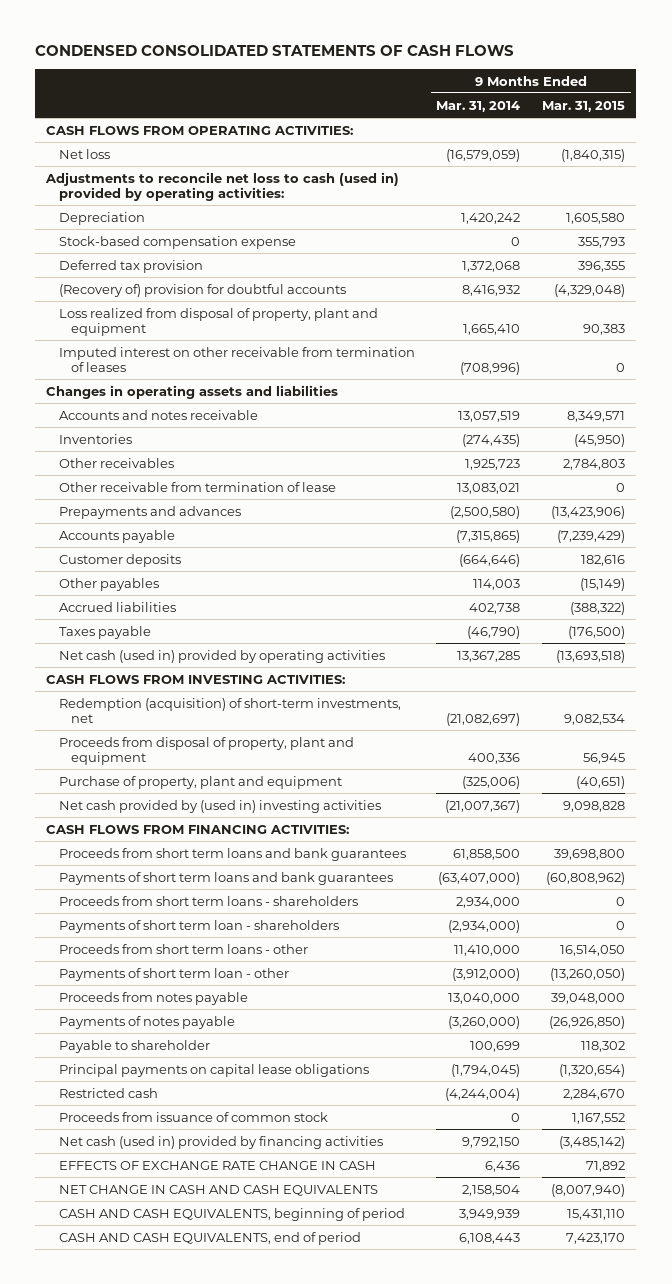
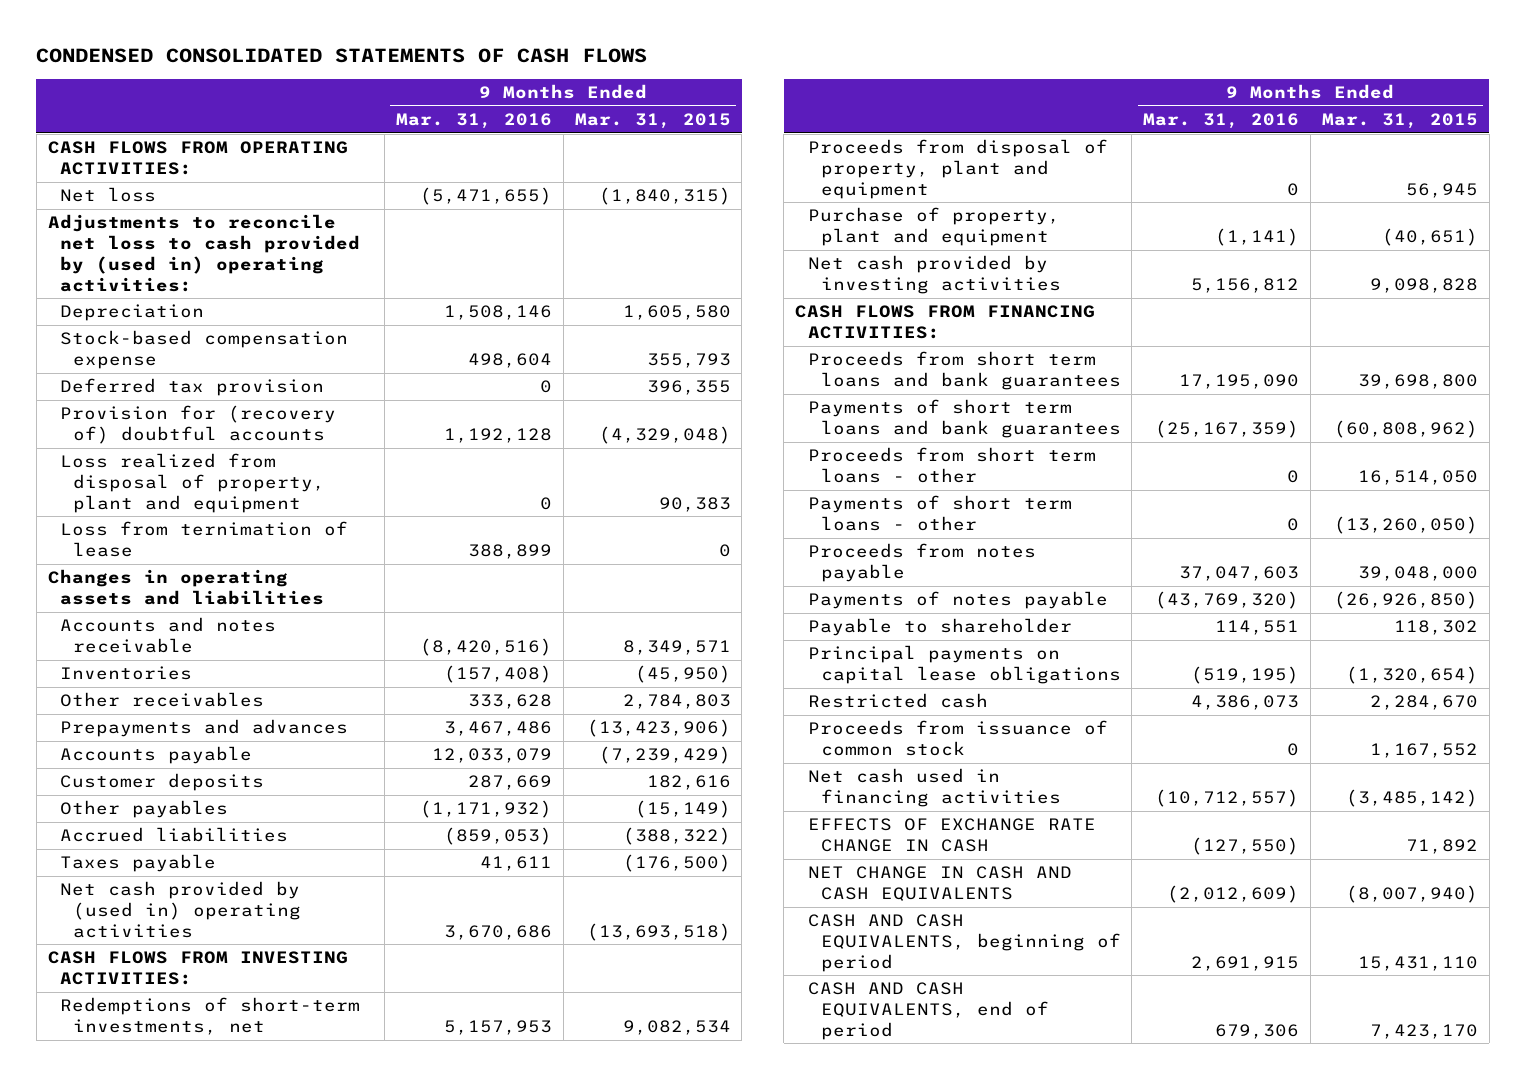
[436,100,521,112] Mar. 31, 2014 -> none
none -> [395,113,552,130] Mar. 31, 2016
[45,171,400,201] Adjustments to reconcile net loss to cash (used in) provided by operating activities: -> [47,214,361,292] Adjustments to reconcile net loss to cash provided by (used in) operating activities:
[58,283,346,297] (Recovery of) provision for doubtful accounts -> [60,405,337,445] Provision for (recovery of) doubtful accounts
[58,346,415,372] Imputed interest on other receivable from termination of leases -> none
none -> [60,521,349,558] Loss from ternimation of lease
[58,481,336,492] Other receivable from termination of lease -> none
[58,649,385,663] Net cash (used in) provided by operating activities -> [60,881,302,938] Net cash provided by (used in) operating activities
[58,697,401,723] Redemption (acquisition) of short-term investments, net -> [60,997,361,1036] Redemptions of short-term investments, net
[58,799,381,813] Net cash provided by (used in) investing activities -> [807,255,1061,295] Net cash provided by investing activities
[58,895,358,906] Proceeds from short term loans - shareholders -> none
[58,919,339,933] Payments of short term loan - shareholders -> none
[58,967,289,981] Payments of short term loan - other -> [807,495,1072,532] Payments of short term loans - other
[58,1135,383,1149] Net cash (used in) provided by financing activities -> [807,768,1061,808] Net cash used in financing activities

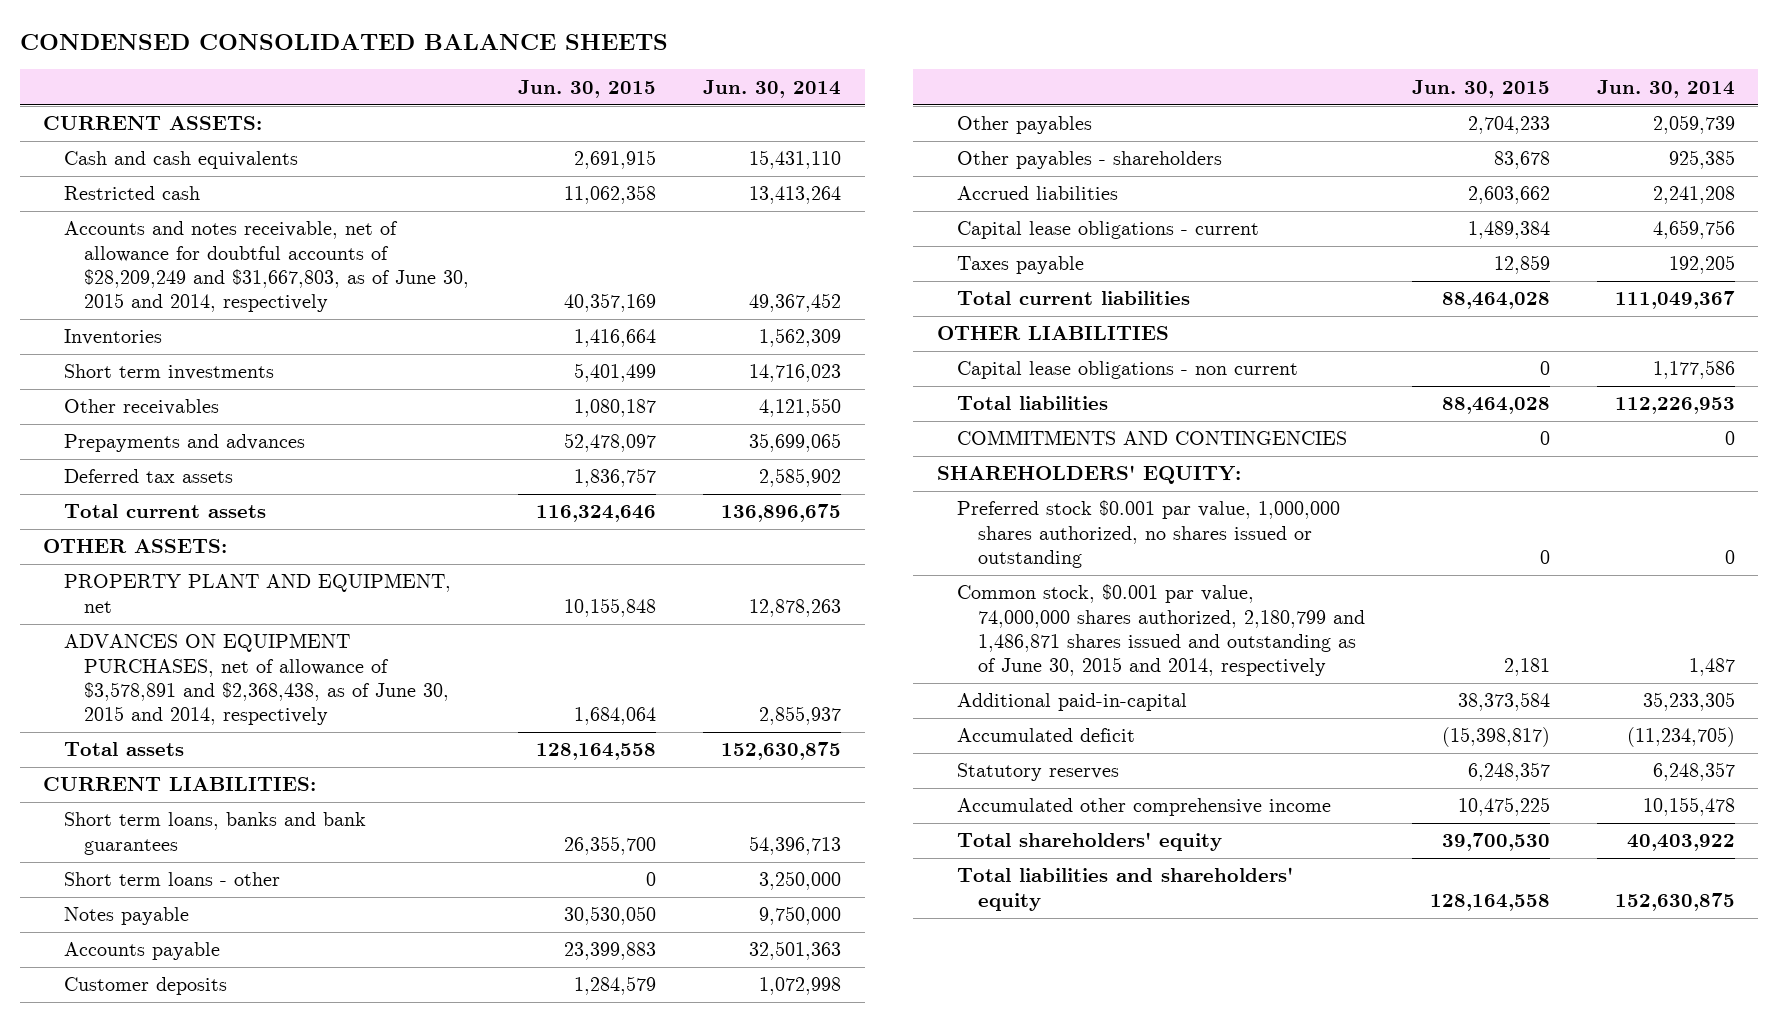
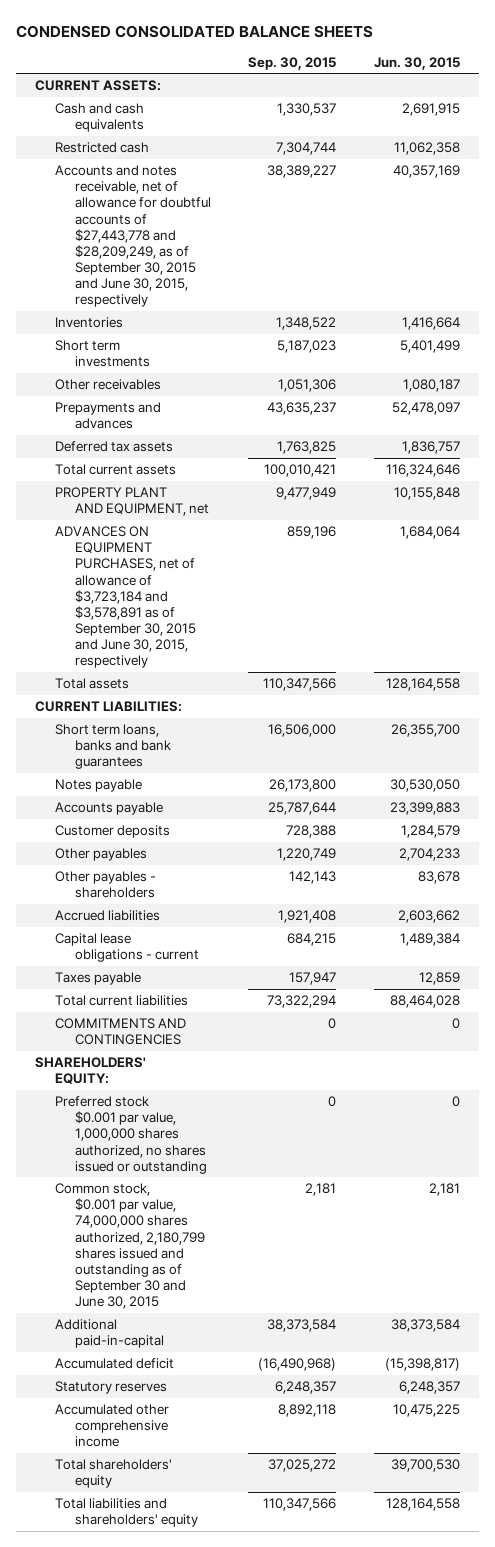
[703,79,842,98] Jun. 30, 2014 -> none
none -> [248,56,337,70] Sep. 30, 2015
[63,221,470,313] Accounts and notes receivable, net of allowance for doubtful accounts of $28,209,249 and $31,667,803, as of June 30, 2015 and 2014, respectively -> [54,165,211,308] Accounts and notes receivable, net of allowance for doubtful accounts of $27,443,778 and $28,209,249, as of September 30, 2015 and June 30, 2015, respectively
[43,539,228,554] OTHER ASSETS: -> none
[63,633,450,726] ADVANCES ON EQUIPMENT PURCHASES, net of allowance of $3,578,891 and $2,368,438, as of June 30, 2015 and 2014, respectively -> [54,526,196,669] ADVANCES ON EQUIPMENT PURCHASES, net of allowance of $3,723,184 and $3,578,891 as of September 30, 2015 and June 30, 2015, respectively
[63,872,280,887] Short term loans - other -> none
[936,326,1169,341] OTHER LIABILITIES -> none
[957,361,1299,380] Capital lease obligations - non current -> none
[957,396,1109,411] Total liabilities -> none
[957,584,1365,677] Common stock, $0.001 par value, 74,000,000 shares authorized, 2,180,799 and 1,486,871 shares issued and outstanding as of June 30, 2015 and 2014, respectively -> [54,1183,205,1310] Common stock, $0.001 par value, 74,000,000 shares authorized, 2,180,799 shares issued and outstanding as of September 30 and June 30, 2015

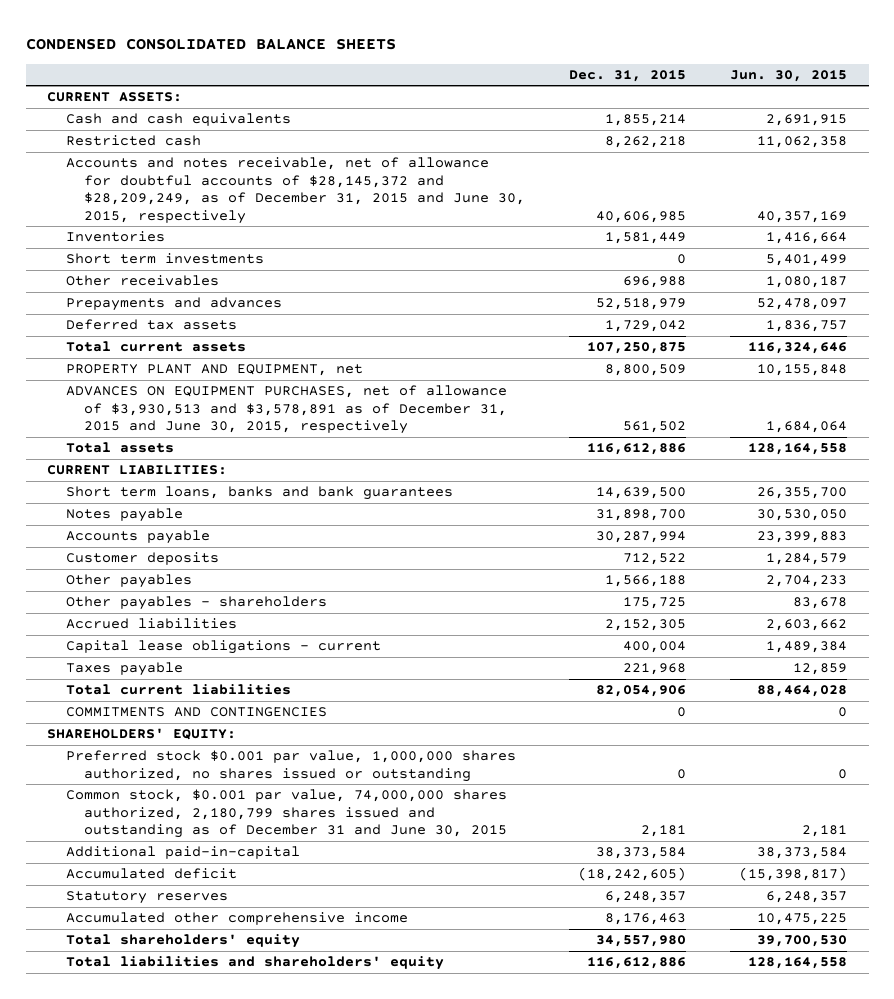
[248,56,337,70] Sep. 30, 2015 -> none
none -> [569,69,687,82] Dec. 31, 2015
[54,165,211,308] Accounts and notes receivable, net of allowance for doubtful accounts of $27,443,778 and $28,209,249, as of September 30, 2015 and June 30, 2015, respectively -> [65,157,526,224] Accounts and notes receivable, net of allowance for doubtful accounts of $28,145,372 and $28,209,249, as of December 31, 2015 and June 30, 2015, respectively
[54,526,196,669] ADVANCES ON EQUIPMENT PURCHASES, net of allowance of $3,723,184 and $3,578,891 as of September 30, 2015 and June 30, 2015, respectively -> [65,385,508,435] ADVANCES ON EQUIPMENT PURCHASES, net of allowance of $3,930,513 and $3,578,891 as of December 31, 2015 and June 30, 2015, respectively
[54,1183,205,1310] Common stock, $0.001 par value, 74,000,000 shares authorized, 2,180,799 shares issued and outstanding as of September 30 and June 30, 2015 -> [65,789,508,839] Common stock, $0.001 par value, 74,000,000 shares authorized, 2,180,799 shares issued and outstanding as of December 31 and June 30, 2015

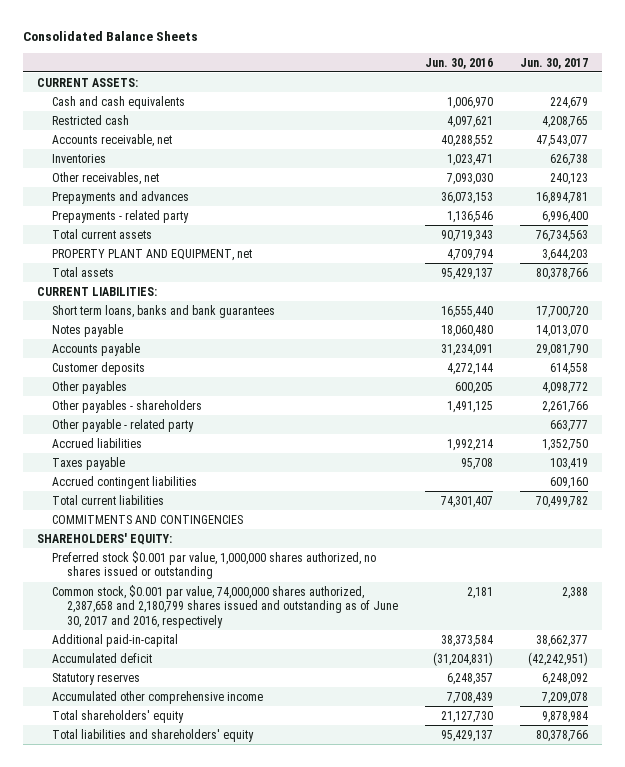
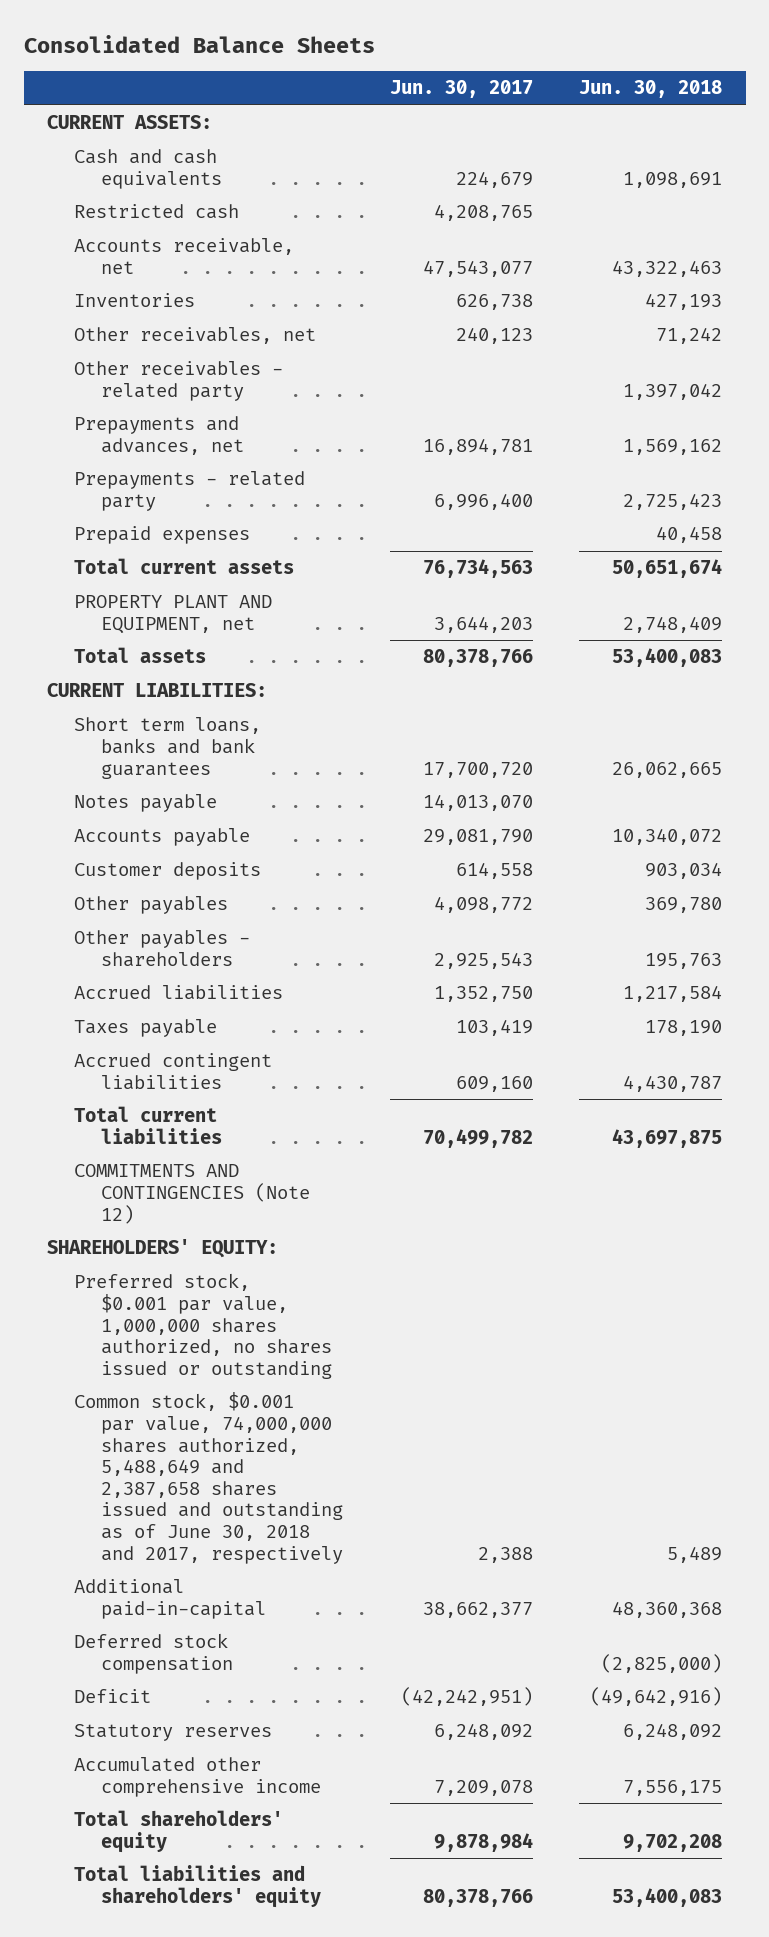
[425,57,494,69] Jun. 30, 2016 -> none
none -> [579,80,723,99] Jun. 30, 2018
none -> [74,361,284,401] Other receivables - related party
[51,190,189,204] Prepayments and advances -> [74,416,245,455] Prepayments and advances, net
none -> [74,526,251,545] Prepaid expenses
[51,418,194,432] Other payable - related party -> none
[542,400,589,413] 2,261,766 -> [433,951,533,969] 2,925,543
[51,514,243,524] COMMITMENTS AND CONTINGENCIES -> [74,1164,311,1224] COMMITMENTS AND CONTINGENCIES (Note 12)
[51,550,376,580] Preferred stock $0.001 par value, 1,000,000 shares authorized, no shares issued or outstanding -> [74,1273,333,1379] Preferred stock, $0.001 par value, 1,000,000 shares authorized, no shares issued or outstanding
[51,584,398,629] Common stock, $0.001 par value, 74,000,000 shares authorized, 2,387,658 and 2,180,799 shares issued and outstanding as of June 30, 2017 and 2016, respectively -> [74,1392,344,1564] Common stock, $0.001 par value, 74,000,000 shares authorized, 5,488,649 and 2,387,658 shares issued and outstanding as of June 30, 2018 and 2017, respectively
none -> [74,1633,234,1674] Deferred stock compensation
[51,652,152,663] Accumulated deficit -> [74,1689,152,1704] Deficit

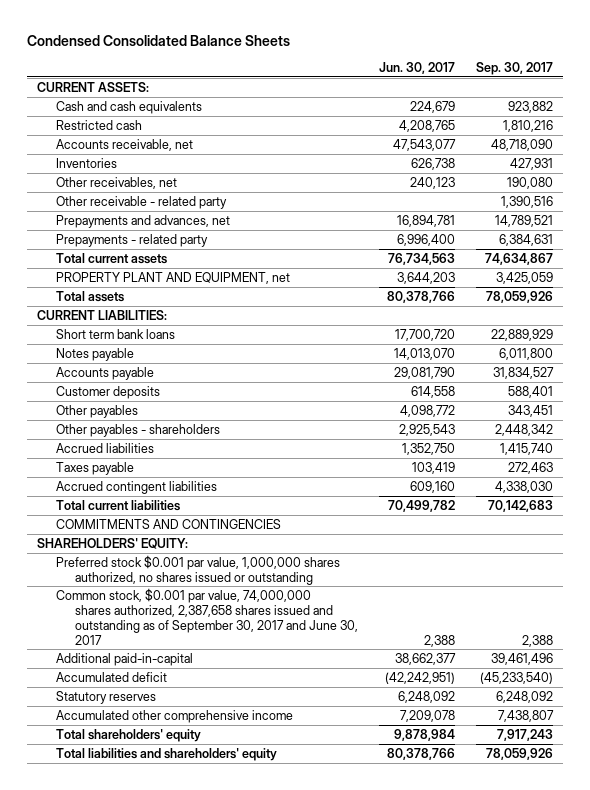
[23,34,375,53] Consolidated Balance Sheets -> [26,34,290,46] Condensed Consolidated Balance Sheets
[579,80,723,99] Jun. 30, 2018 -> none
none -> [475,61,553,75] Sep. 30, 2017
[74,361,284,401] Other receivables - related party -> [55,195,227,209] Other receivable - related party
[74,526,251,545] Prepaid expenses -> none
[74,717,262,779] Short term loans, banks and bank guarantees -> [55,328,175,339] Short term bank loans
[74,1164,311,1224] COMMITMENTS AND CONTINGENCIES (Note 12) -> [55,518,281,529] COMMITMENTS AND CONTINGENCIES
[74,1273,333,1379] Preferred stock, $0.001 par value, 1,000,000 shares authorized, no shares issued or outstanding -> [55,554,340,585] Preferred stock $0.001 par value, 1,000,000 shares authorized, no shares issued or outstanding
[74,1392,344,1564] Common stock, $0.001 par value, 74,000,000 shares authorized, 5,488,649 and 2,387,658 shares issued and outstanding as of June 30, 2018 and 2017, respectively -> [55,587,358,645] Common stock, $0.001 par value, 74,000,000 shares authorized, 2,387,658 shares issued and outstanding as of September 30, 2017 and June 30, 2017
[74,1633,234,1674] Deferred stock compensation -> none
[74,1689,152,1704] Deficit -> [55,671,167,682] Accumulated deficit

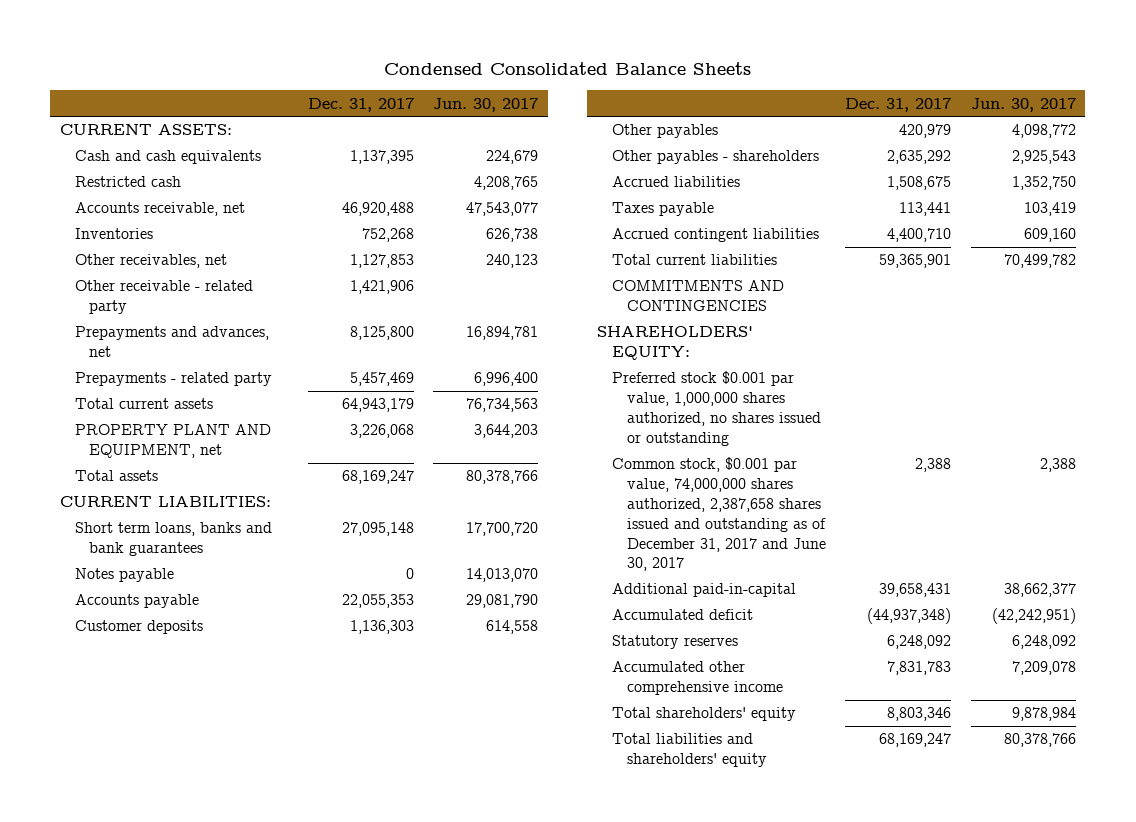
[475,61,553,75] Sep. 30, 2017 -> none
none -> [307,97,414,112] Dec. 31, 2017
[55,328,175,339] Short term bank loans -> [74,522,272,557] Short term loans, banks and bank guarantees
[55,587,358,645] Common stock, $0.001 par value, 74,000,000 shares authorized, 2,387,658 shares issued and outstanding as of September 30, 2017 and June 30, 2017 -> [611,457,826,572] Common stock, $0.001 par value, 74,000,000 shares authorized, 2,387,658 shares issued and outstanding as of December 31, 2017 and June 30, 2017

